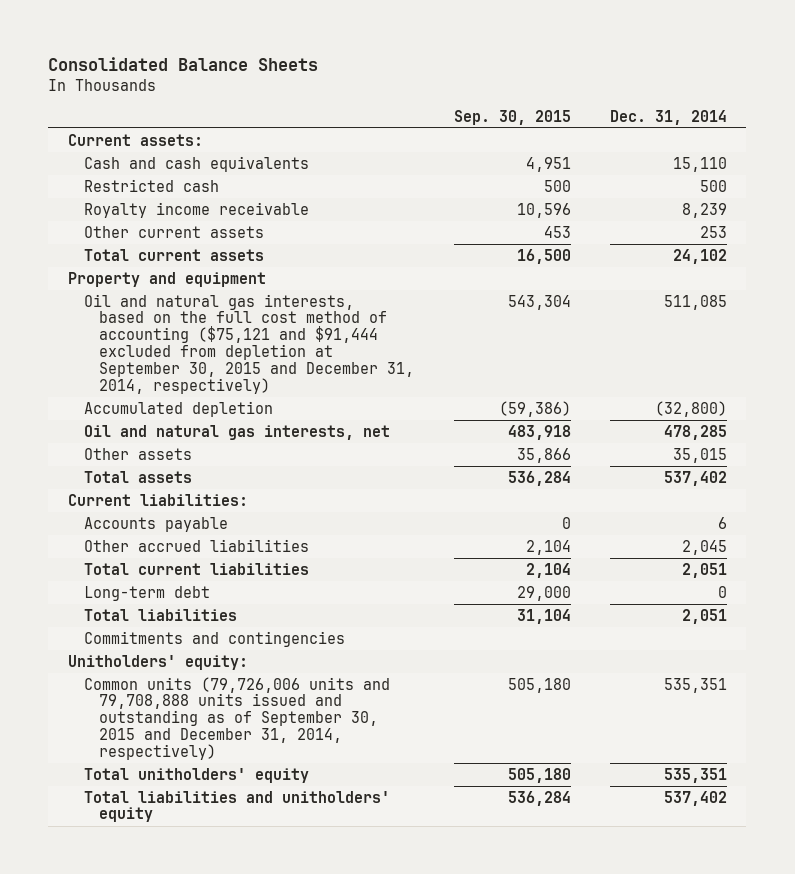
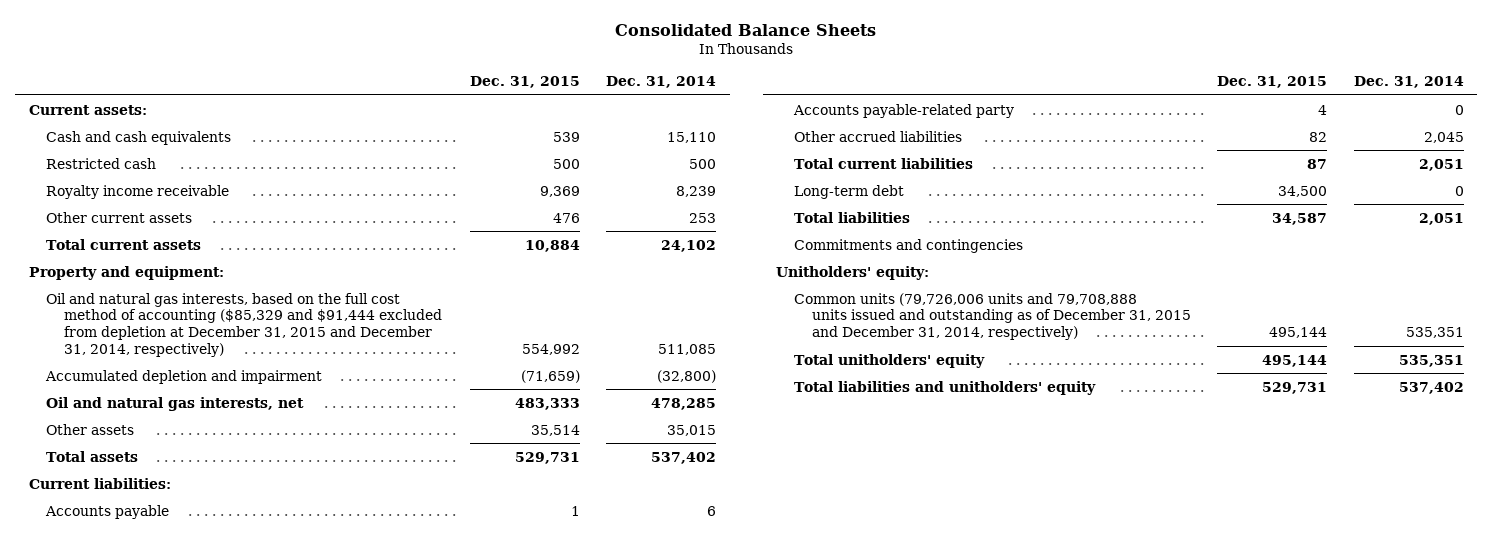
[453,109,571,125] Sep. 30, 2015 -> none
none -> [469,75,580,88] Dec. 31, 2015
[67,271,266,287] Property and equipment -> [28,265,224,280] Property and equipment:
[83,293,415,394] Oil and natural gas interests, based on the full cost method of accounting ($75,121 and $91,444 excluded from depletion at September 30, 2015 and December 31, 2014, respectively) -> [46,292,442,357] Oil and natural gas interests, based on the full cost method of accounting ($85,329 and $91,444 excluded from depletion at December 31, 2015 and December 31, 2014, respectively)
[83,400,273,417] Accumulated depletion -> [45,369,323,384] Accumulated depletion and impairment
none -> [792,103,1014,118] Accounts payable-related party
[83,676,390,760] Common units (79,726,006 units and 79,708,888 units issued and outstanding as of September 30, 2015 and December 31, 2014, respectively) -> [793,292,1191,340] Common units (79,726,006 units and 79,708,888 units issued and outstanding as of December 31, 2015 and December 31, 2014, respectively)

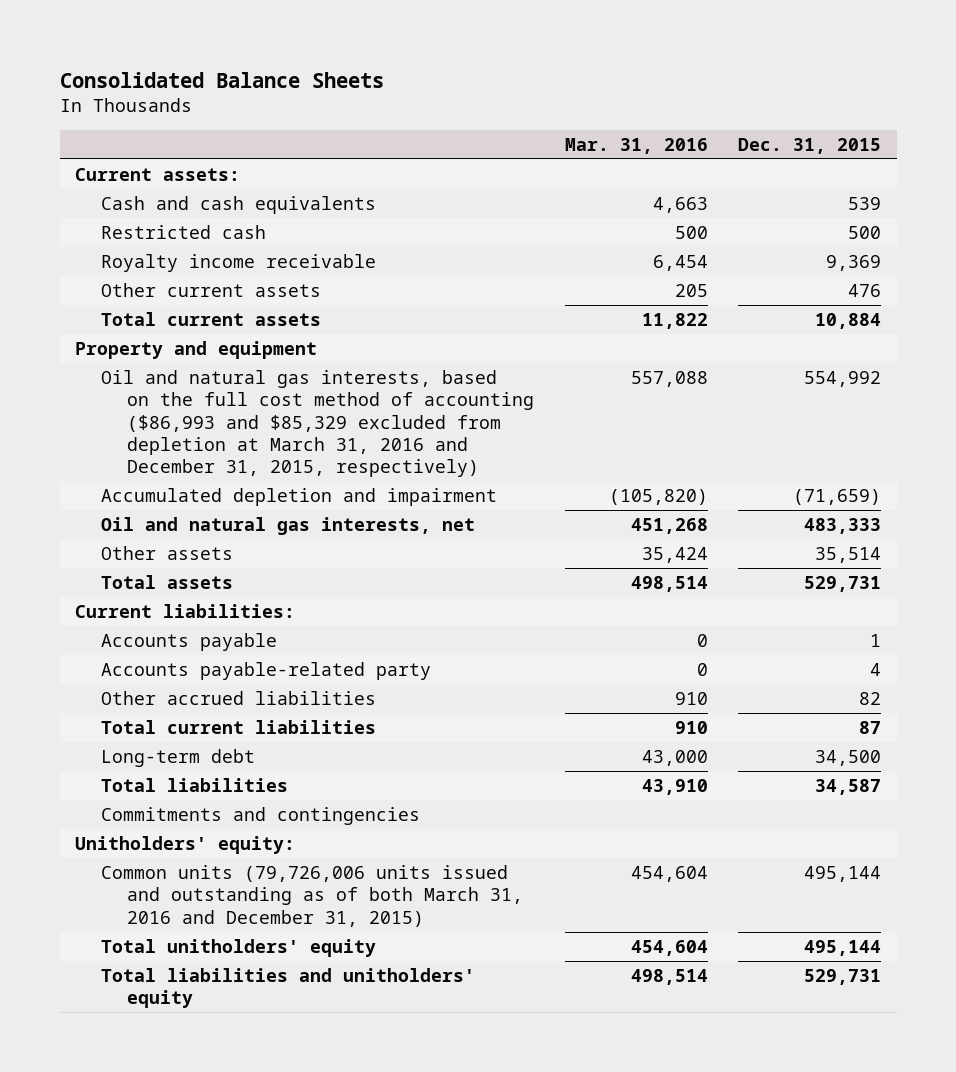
[606,75,717,88] Dec. 31, 2014 -> none
none -> [564,137,708,154] Mar. 31, 2016
[28,265,224,280] Property and equipment: -> [75,340,318,359] Property and equipment
[46,292,442,357] Oil and natural gas interests, based on the full cost method of accounting ($85,329 and $91,444 excluded from depletion at December 31, 2015 and December 31, 2014, respectively) -> [101,369,534,478] Oil and natural gas interests, based on the full cost method of accounting ($86,993 and $85,329 excluded from depletion at March 31, 2016 and December 31, 2015, respectively)
[793,292,1191,340] Common units (79,726,006 units and 79,708,888 units issued and outstanding as of December 31, 2015 and December 31, 2014, respectively) -> [101,864,523,927] Common units (79,726,006 units issued and outstanding as of both March 31, 2016 and December 31, 2015)

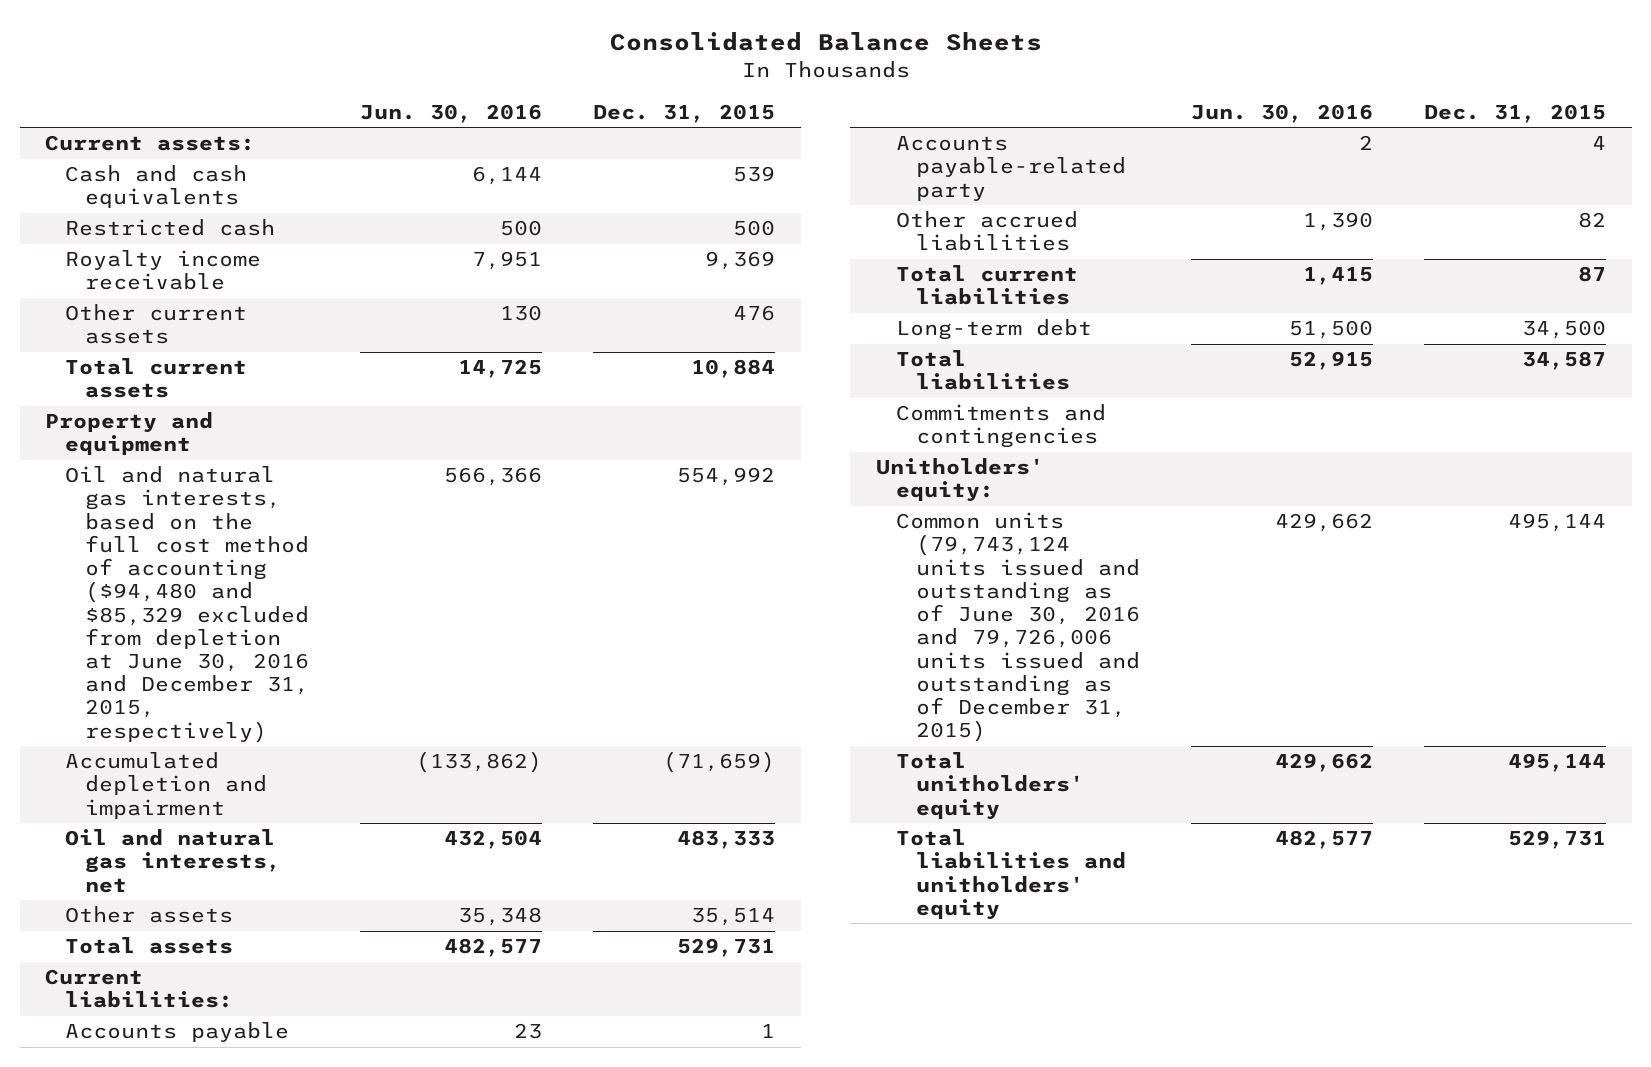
[564,137,708,154] Mar. 31, 2016 -> none
none -> [360,104,543,124] Jun. 30, 2016
[101,369,534,478] Oil and natural gas interests, based on the full cost method of accounting ($86,993 and $85,329 excluded from depletion at March 31, 2016 and December 31, 2015, respectively) -> [65,466,310,743] Oil and natural gas interests, based on the full cost method of accounting ($94,480 and $85,329 excluded from depletion at June 30, 2016 and December 31, 2015, respectively)
[101,864,523,927] Common units (79,726,006 units issued and outstanding as of both March 31, 2016 and December 31, 2015) -> [895,512,1141,743] Common units (79,743,124 units issued and outstanding as of June 30, 2016 and 79,726,006 units issued and outstanding as of December 31, 2015)

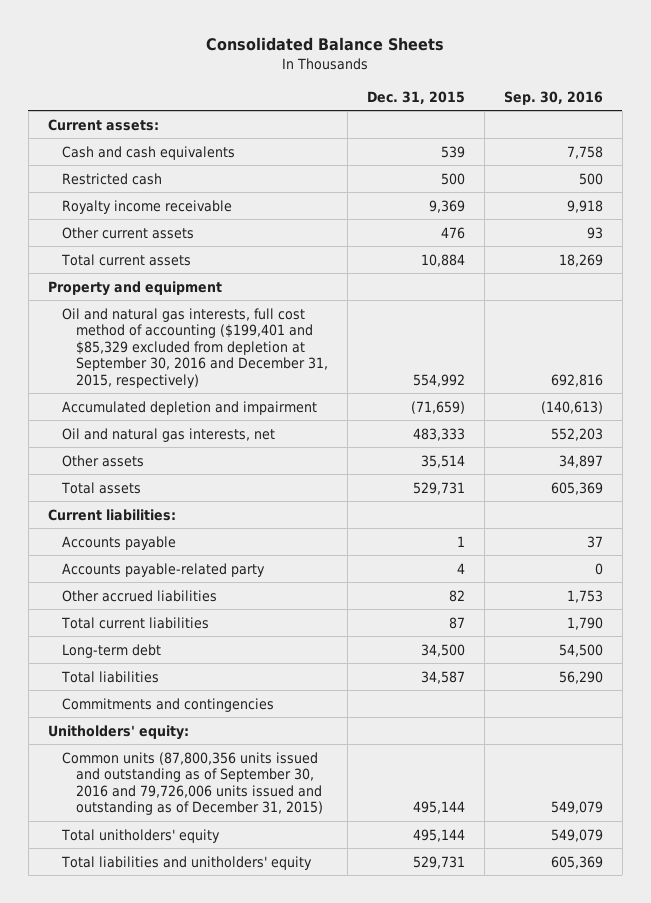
[360,104,543,124] Jun. 30, 2016 -> none
none -> [503,90,603,105] Sep. 30, 2016
[65,466,310,743] Oil and natural gas interests, based on the full cost method of accounting ($94,480 and $85,329 excluded from depletion at June 30, 2016 and December 31, 2015, respectively) -> [61,307,328,388] Oil and natural gas interests, full cost method of accounting ($199,401 and $85,329 excluded from depletion at September 30, 2016 and December 31, 2015, respectively)
[895,512,1141,743] Common units (79,743,124 units issued and outstanding as of June 30, 2016 and 79,726,006 units issued and outstanding as of December 31, 2015) -> [61,751,323,816] Common units (87,800,356 units issued and outstanding as of September 30, 2016 and 79,726,006 units issued and outstanding as of December 31, 2015)

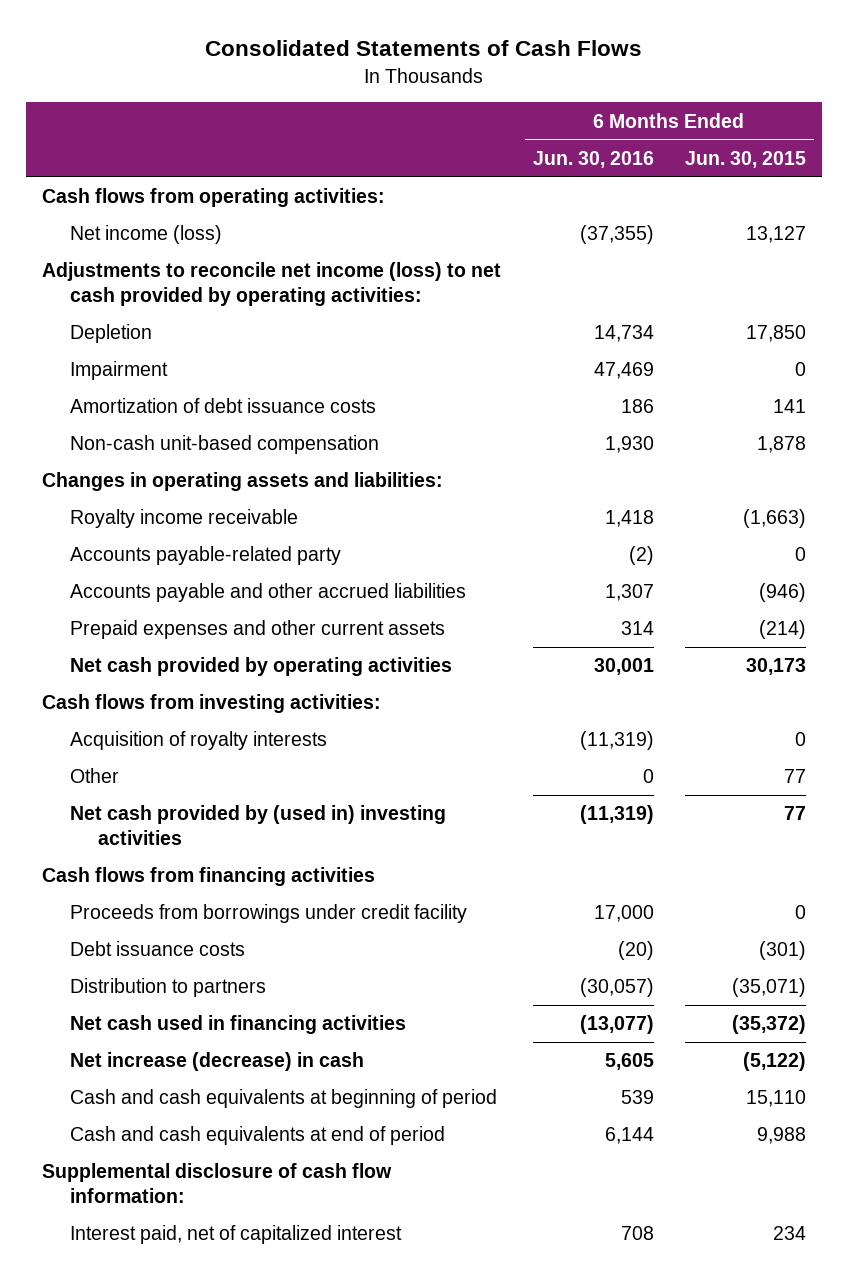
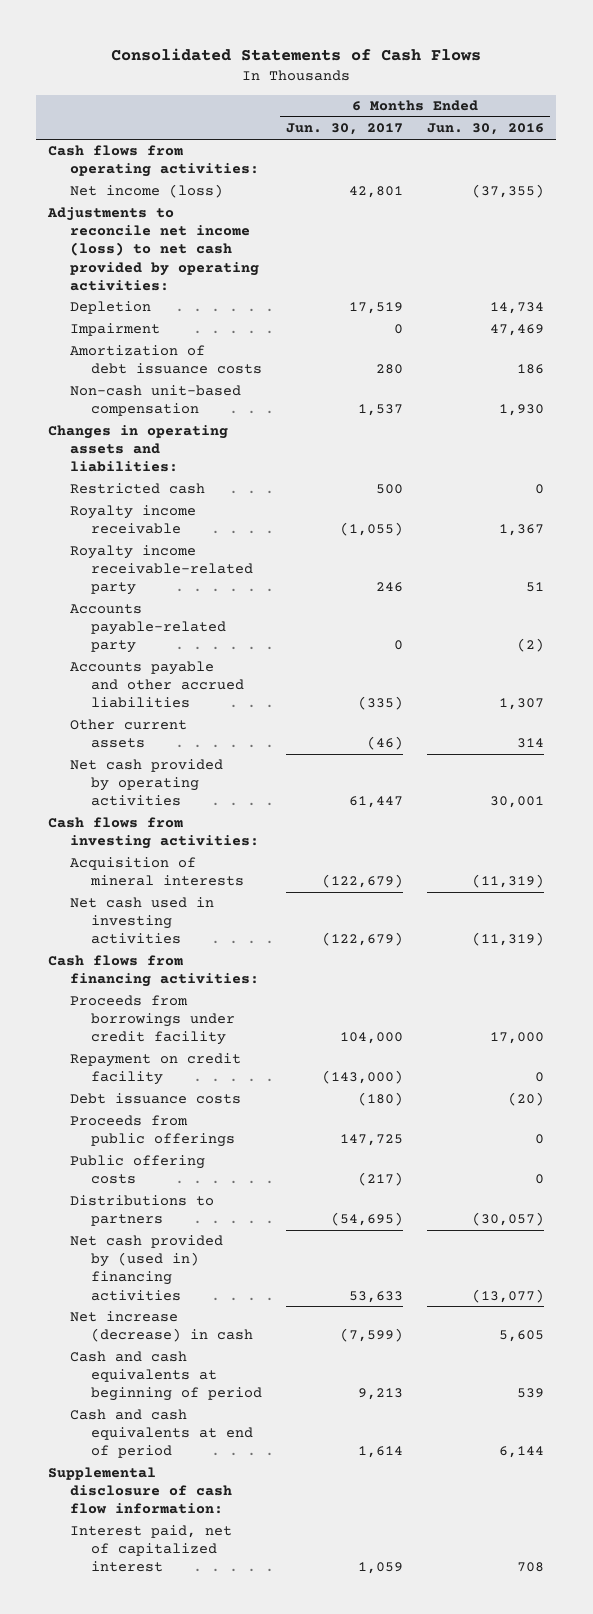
[685,150,807,168] Jun. 30, 2015 -> none
none -> [285,123,403,136] Jun. 30, 2017
none -> [69,483,205,495] Restricted cash
[604,510,654,528] 1,418 -> [499,524,545,537] 1,367
none -> [69,545,253,596] Royalty income receivable-related party
[69,620,445,640] Prepaid expenses and other current assets -> [69,719,187,749] Other current assets
[69,768,119,784] Other -> none
[69,731,327,751] Acquisition of royalty interests -> [69,857,244,887] Acquisition of mineral interests
[69,805,446,846] Net cash provided by (used in) investing activities -> [69,897,214,945] Net cash used in investing activities
[41,867,375,887] Cash flows from financing activities -> [48,955,259,988] Cash flows from financing activities:
none -> [69,1053,241,1086] Repayment on credit facility
none -> [69,1115,235,1148] Proceeds from public offerings
none -> [69,1155,205,1185] Public offering costs
[69,978,266,998] Distribution to partners -> [69,1195,214,1227] Distributions to partners
[69,1015,406,1035] Net cash used in financing activities -> [69,1235,223,1301] Net cash provided by (used in) financing activities

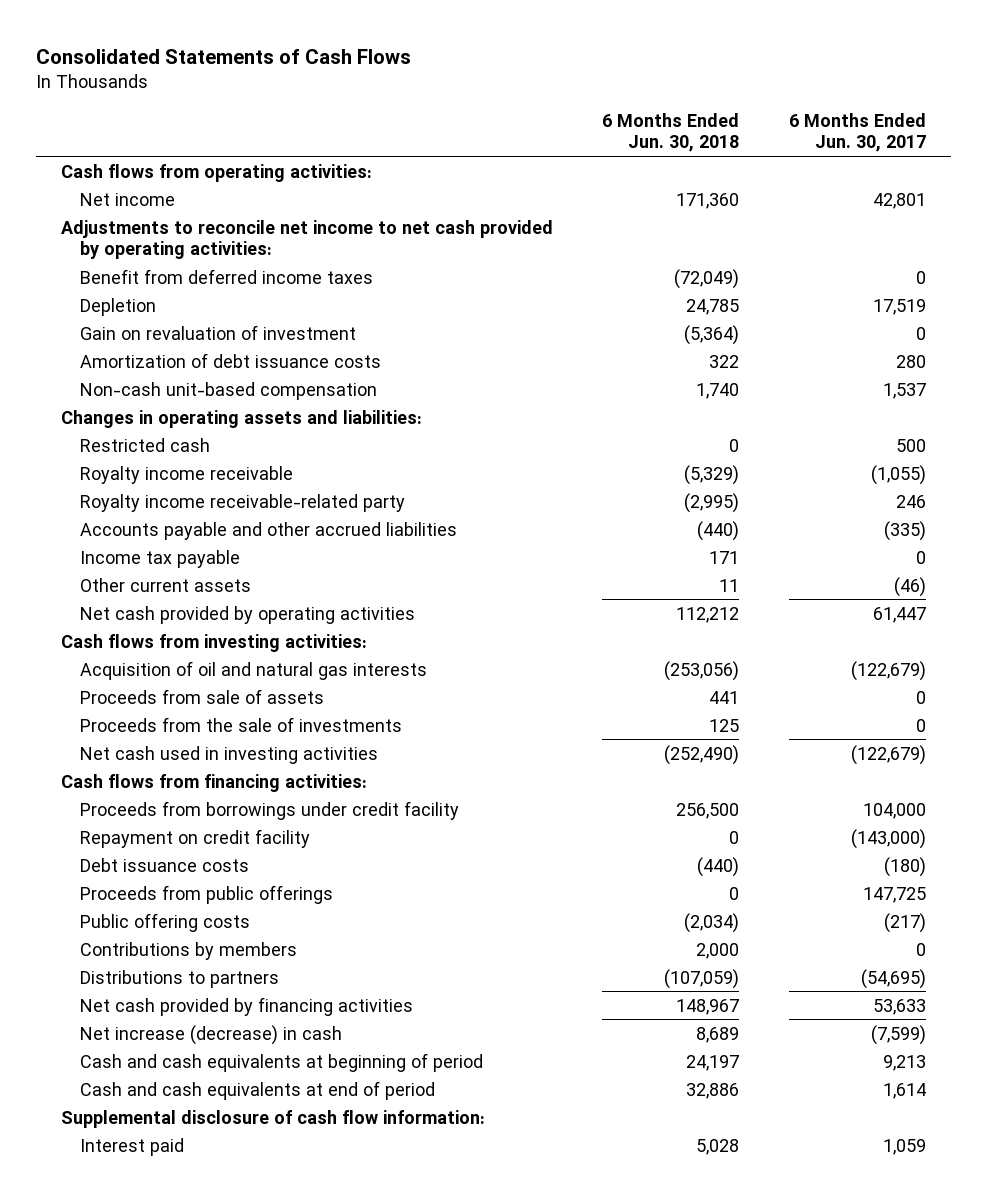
[427,123,545,136] Jun. 30, 2016 -> none
none -> [602,112,740,153] 6 Months Ended Jun. 30, 2018
[69,184,223,199] Net income (loss) -> [79,192,175,206] Net income
[47,207,259,291] Adjustments to reconcile net income (loss) to net cash provided by operating activities: -> [61,219,554,260] Adjustments to reconcile net income to net cash provided by operating activities:
none -> [79,268,373,284] Benefit from deferred income taxes
[69,323,160,337] Impairment -> none
none -> [79,324,356,340] Gain on revaluation of investment
[69,604,226,654] Accounts payable-related party -> none
none -> [79,549,240,568] Income tax payable
[69,857,244,887] Acquisition of mineral interests -> [79,660,427,680] Acquisition of oil and natural gas interests
none -> [79,688,324,704] Proceeds from sale of assets
none -> [79,716,402,732] Proceeds from the sale of investments
none -> [79,941,297,960] Contributions by members
[69,1235,223,1301] Net cash provided by (used in) financing activities -> [79,996,413,1016] Net cash provided by financing activities
[69,1525,232,1573] Interest paid, net of capitalized interest -> [79,1137,184,1156] Interest paid

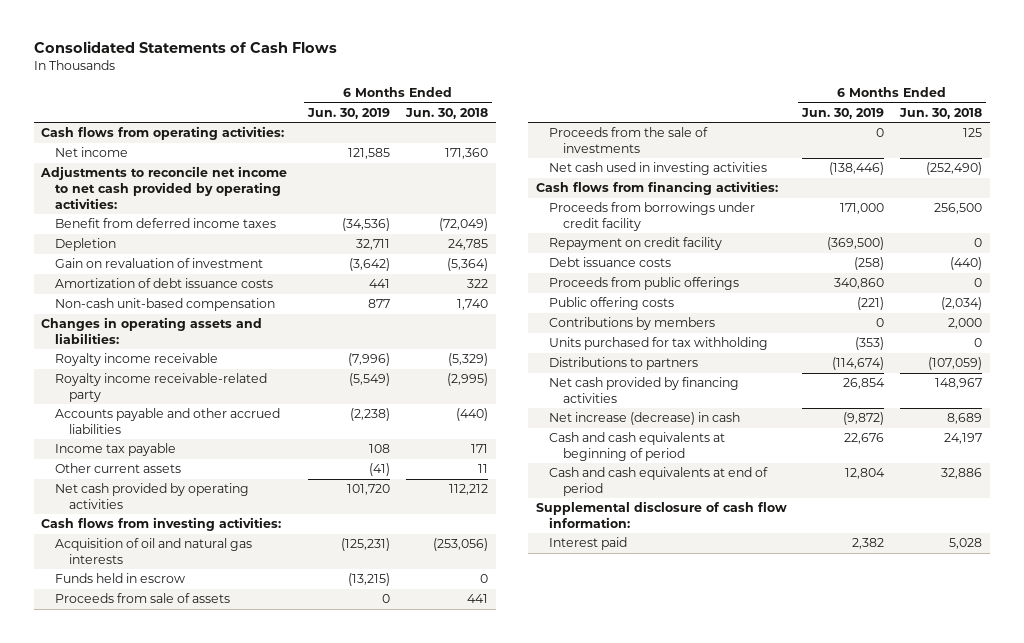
[788,112,926,153] 6 Months Ended Jun. 30, 2017 -> none
none -> [307,107,391,119] Jun. 30, 2019
[79,437,210,452] Restricted cash -> none
none -> [55,573,186,584] Funds held in escrow
none -> [549,337,769,351] Units purchased for tax withholding

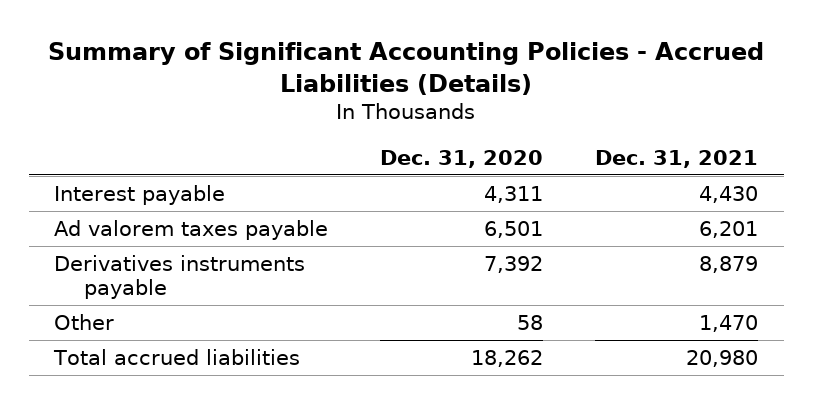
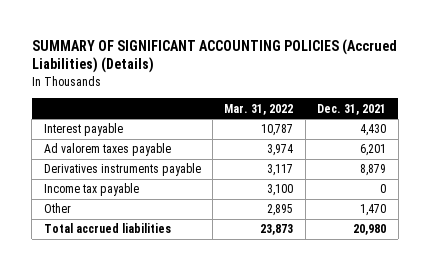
[48,42,765,95] Summary of Significant Accounting Policies - Accrued Liabilities (Details) -> [31,38,397,74] SUMMARY OF SIGNIFICANT ACCOUNTING POLICIES (Accrued Liabilities) (Details)
[380,149,544,168] Dec. 31, 2020 -> none
none -> [224,103,294,115] Mar. 31, 2022
none -> [43,183,139,197] Income tax payable

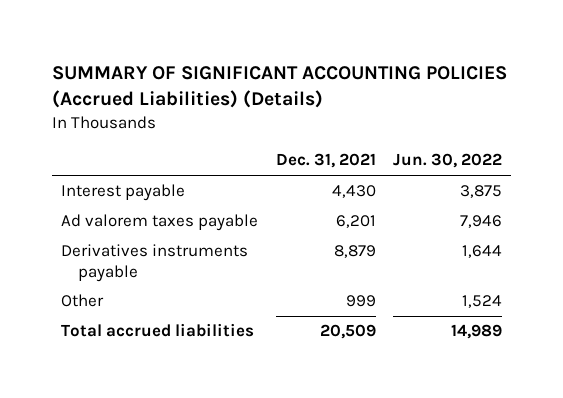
[224,103,294,115] Mar. 31, 2022 -> none
none -> [392,153,502,169] Jun. 30, 2022
[43,183,139,197] Income tax payable -> none
[360,204,387,217] 1,470 -> [345,295,376,308] 999
[353,224,387,236] 20,980 -> [319,324,376,340] 20,509

